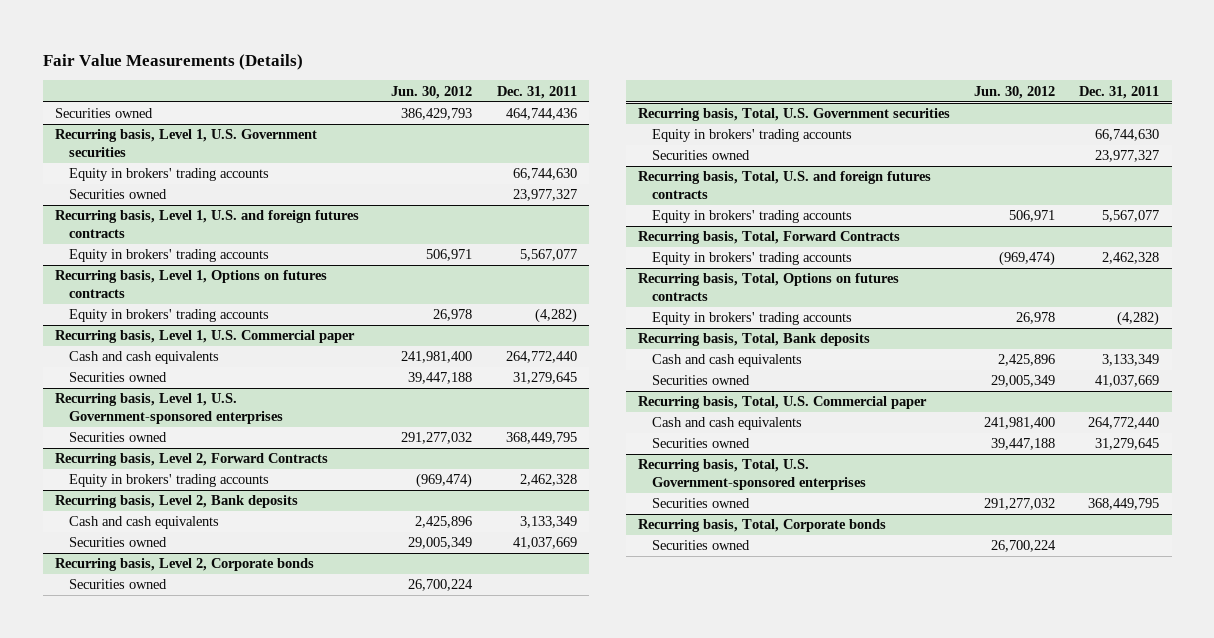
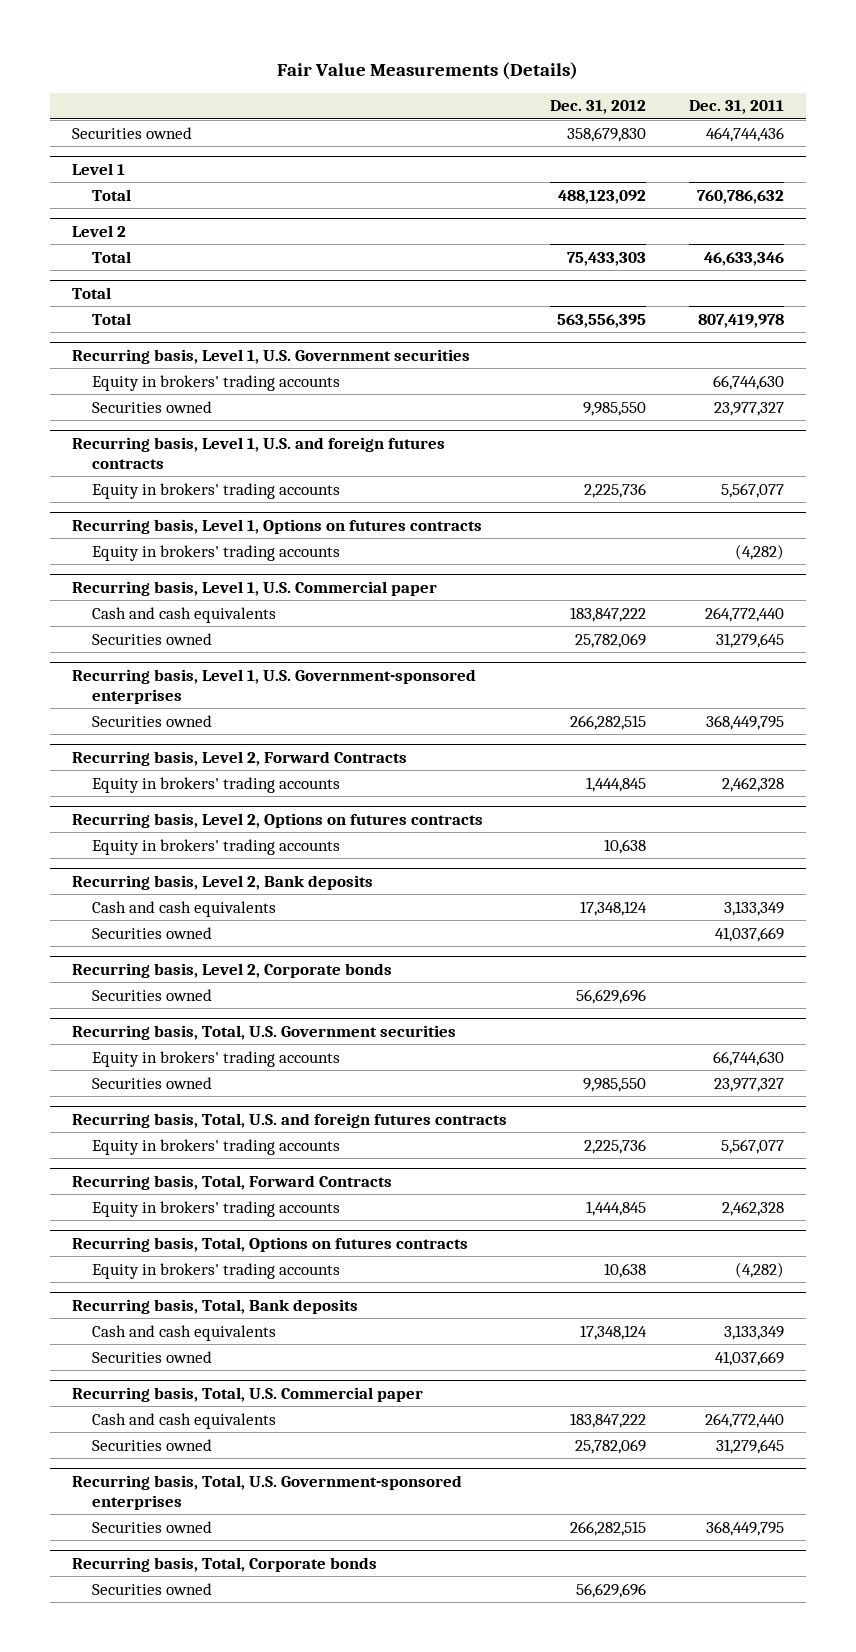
[391,85,473,99] Jun. 30, 2012 -> none
none -> [550,100,647,115] Dec. 31, 2012
none -> [71,162,125,175] Level 1
none -> [92,188,132,201] Total
none -> [71,224,126,237] Level 2
none -> [92,250,132,263] Total
none -> [71,286,111,299] Total
none -> [92,312,132,325] Total
none -> [71,812,483,828] Recurring basis, Level 2, Options on futures contracts
none -> [92,838,341,855] Equity in brokers' trading accounts

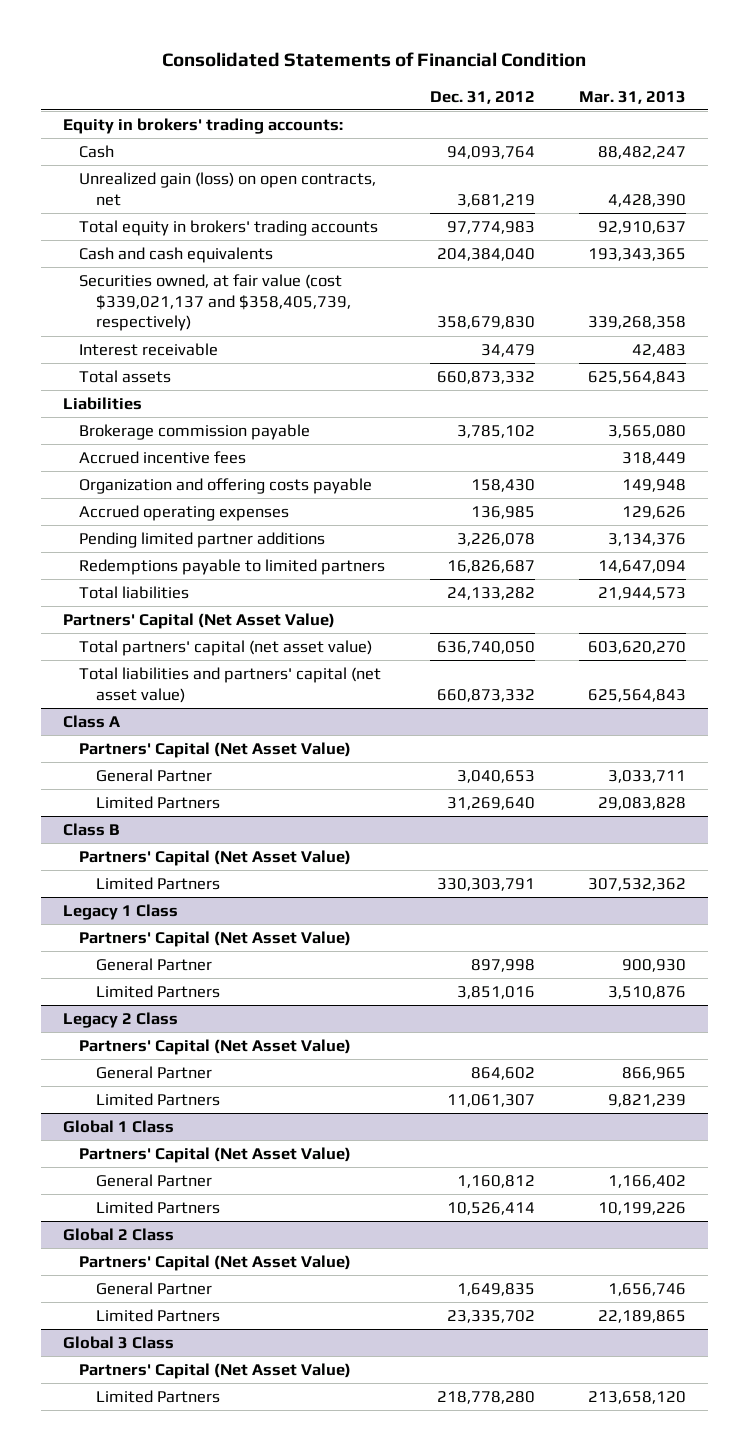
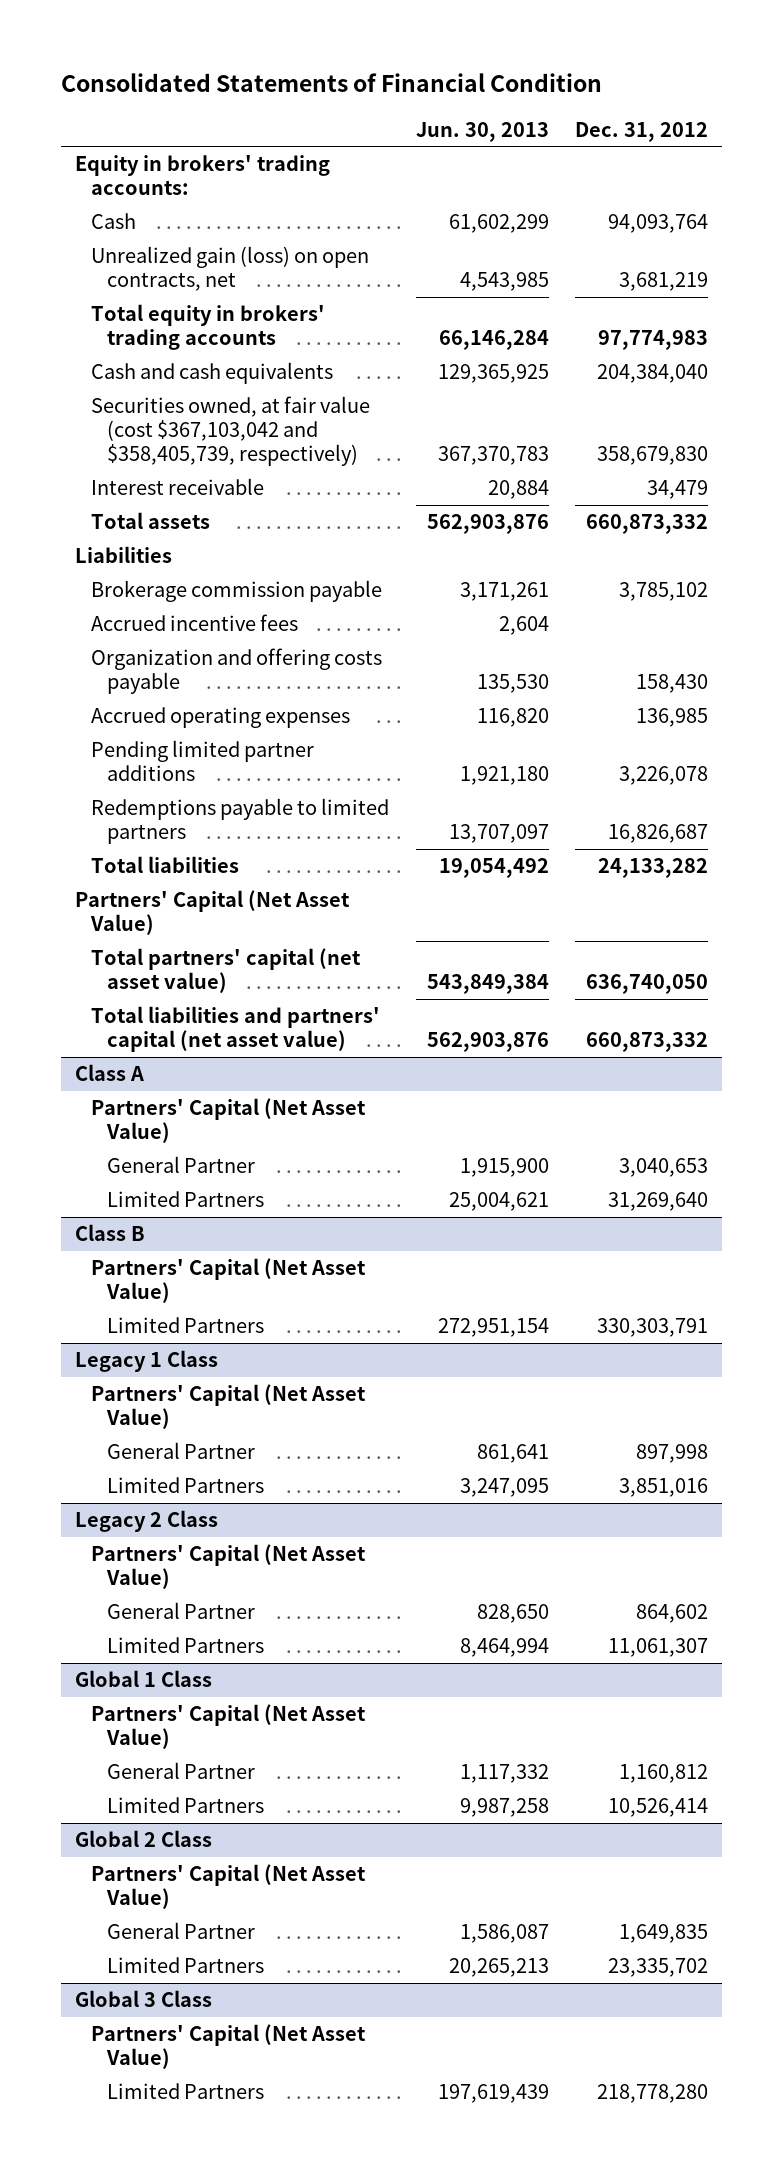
[579,90,687,104] Mar. 31, 2013 -> none
none -> [415,121,549,142] Jun. 30, 2013
[79,273,351,332] Securities owned, at fair value (cost $339,021,137 and $358,405,739, respectively) -> [90,396,370,467] Securities owned, at fair value (cost $367,103,042 and $358,405,739, respectively)

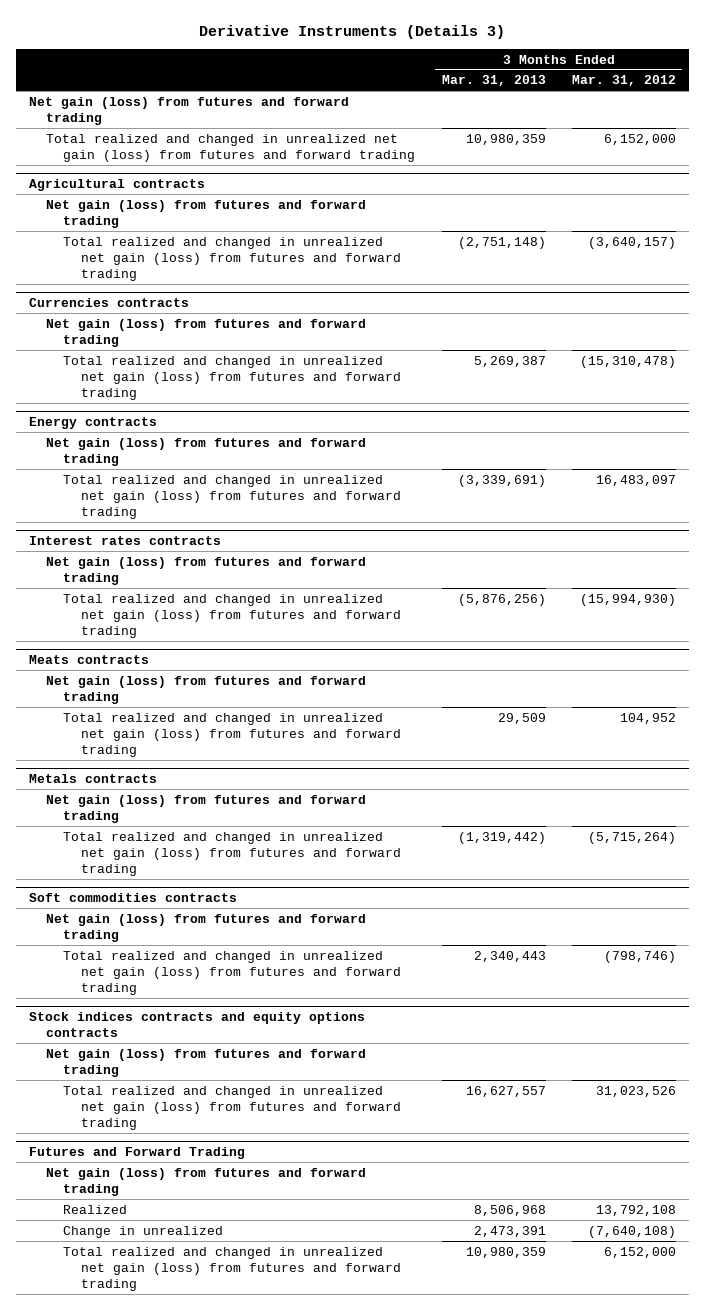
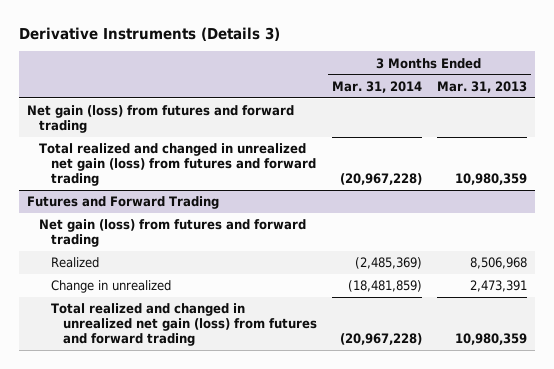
[571,75,676,87] Mar. 31, 2012 -> none
none -> [331,80,422,93] Mar. 31, 2014
[28,178,205,191] Agricultural contracts -> none
[46,199,367,228] Net gain (loss) from futures and forward trading -> none
[63,236,401,281] Total realized and changed in unrealized net gain (loss) from futures and forward trading -> none
[28,297,189,307] Currencies contracts -> none
[46,318,367,347] Net gain (loss) from futures and forward trading -> none
[63,355,401,400] Total realized and changed in unrealized net gain (loss) from futures and forward trading -> none
[28,416,157,429] Energy contracts -> none
[46,437,367,466] Net gain (loss) from futures and forward trading -> none
[63,474,401,519] Total realized and changed in unrealized net gain (loss) from futures and forward trading -> none
[28,535,221,545] Interest rates contracts -> none
[46,556,367,585] Net gain (loss) from futures and forward trading -> none
[63,593,401,638] Total realized and changed in unrealized net gain (loss) from futures and forward trading -> none
[28,654,149,664] Meats contracts -> none
[46,675,367,704] Net gain (loss) from futures and forward trading -> none
[63,712,401,757] Total realized and changed in unrealized net gain (loss) from futures and forward trading -> none
[28,773,157,783] Metals contracts -> none
[46,794,367,823] Net gain (loss) from futures and forward trading -> none
[63,831,401,876] Total realized and changed in unrealized net gain (loss) from futures and forward trading -> none
[28,892,237,902] Soft commodities contracts -> none
[46,913,367,942] Net gain (loss) from futures and forward trading -> none
[63,950,401,995] Total realized and changed in unrealized net gain (loss) from futures and forward trading -> none
[28,1011,365,1037] Stock indices contracts and equity options contracts -> none
[46,1048,367,1077] Net gain (loss) from futures and forward trading -> none
[63,1085,401,1130] Total realized and changed in unrealized net gain (loss) from futures and forward trading -> none

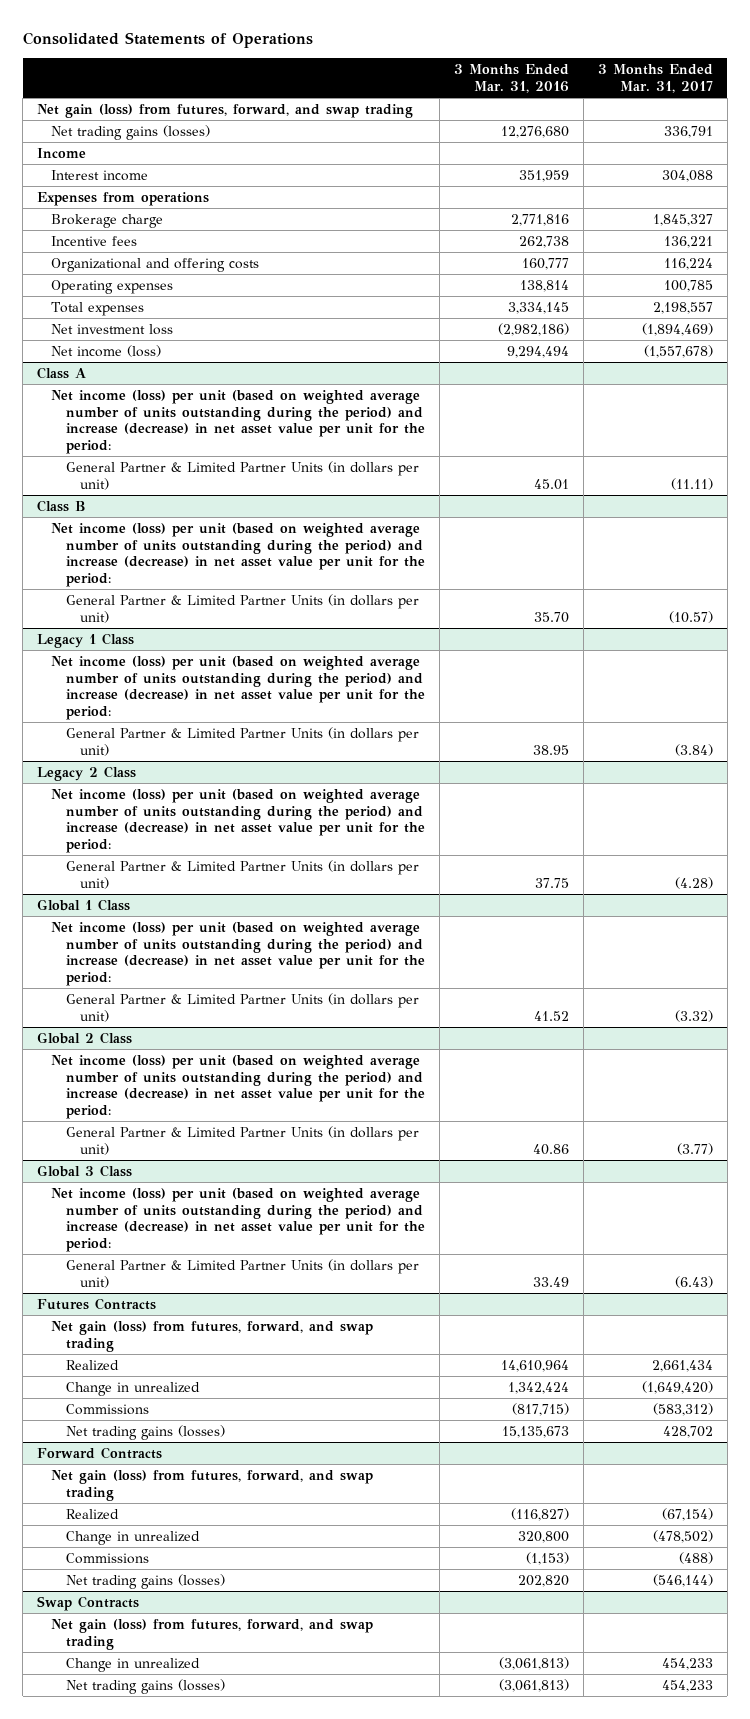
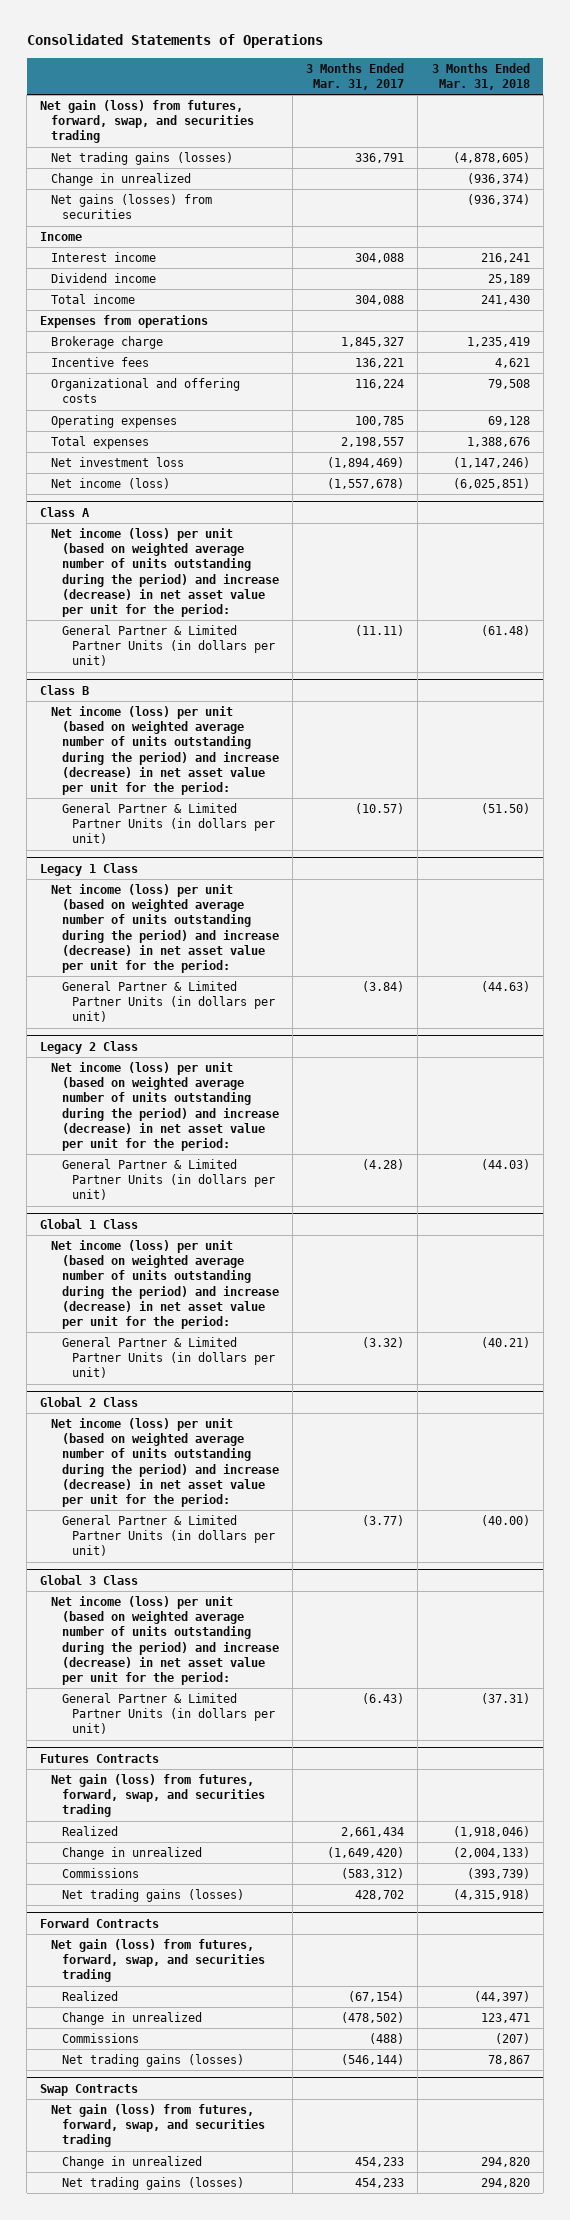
[453,64,569,94] 3 Months Ended Mar. 31, 2016 -> none
none -> [431,62,530,91] 3 Months Ended Mar. 31, 2018
[37,103,414,118] Net gain (loss) from futures, forward, and swap trading -> [40,100,254,144] Net gain (loss) from futures, forward, swap, and securities trading
none -> [50,173,191,187] Change in unrealized
none -> [50,194,212,220] Net gains (losses) from securities
none -> [50,273,156,284] Dividend income
none -> [50,294,135,305] Total income
[51,1320,374,1352] Net gain (loss) from futures, forward, and swap trading -> [50,1774,265,1818] Net gain (loss) from futures, forward, swap, and securities trading
[51,1469,374,1501] Net gain (loss) from futures, forward, and swap trading -> [50,1939,265,1983] Net gain (loss) from futures, forward, swap, and securities trading
[51,1618,374,1650] Net gain (loss) from futures, forward, and swap trading -> [50,2104,265,2148] Net gain (loss) from futures, forward, swap, and securities trading

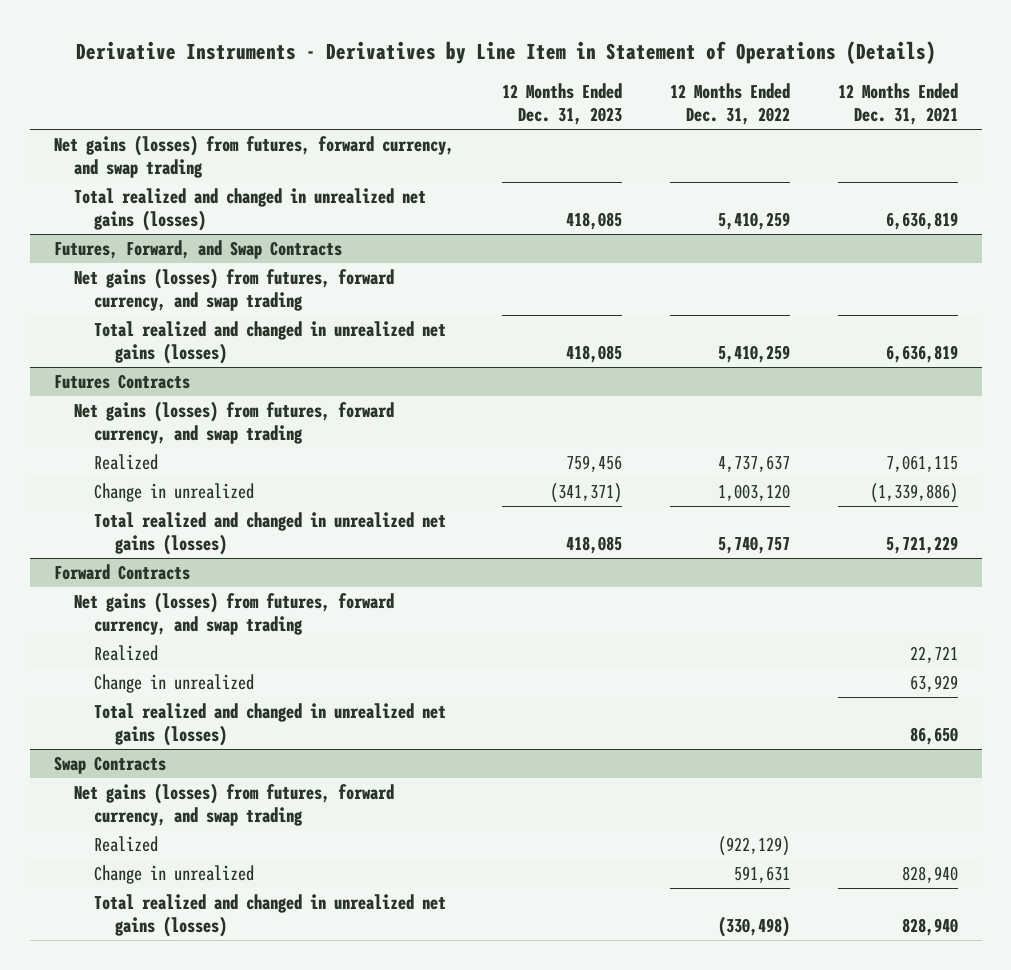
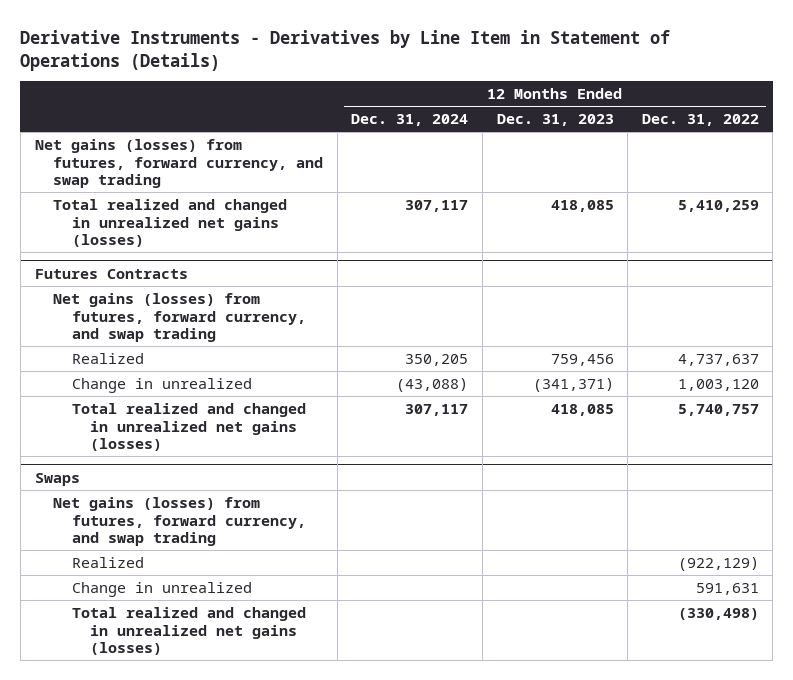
[837,83,958,126] 12 Months Ended Dec. 31, 2021 -> none
none -> [351,114,469,127] Dec. 31, 2024
[53,240,342,260] Futures, Forward, and Swap Contracts -> none
[74,268,395,311] Net gains (losses) from futures, forward currency, and swap trading -> none
[94,321,447,364] Total realized and changed in unrealized net gains (losses) -> none
[53,564,190,581] Forward Contracts -> none
[74,592,395,635] Net gains (losses) from futures, forward currency, and swap trading -> none
[94,645,159,662] Realized -> none
[94,674,255,694] Change in unrealized -> none
[94,703,447,746] Total realized and changed in unrealized net gains (losses) -> none
[53,756,166,775] Swap Contracts -> [34,472,80,486] Swaps

